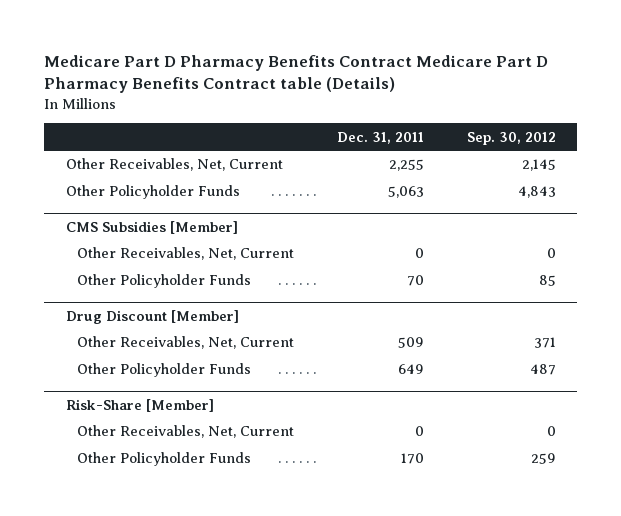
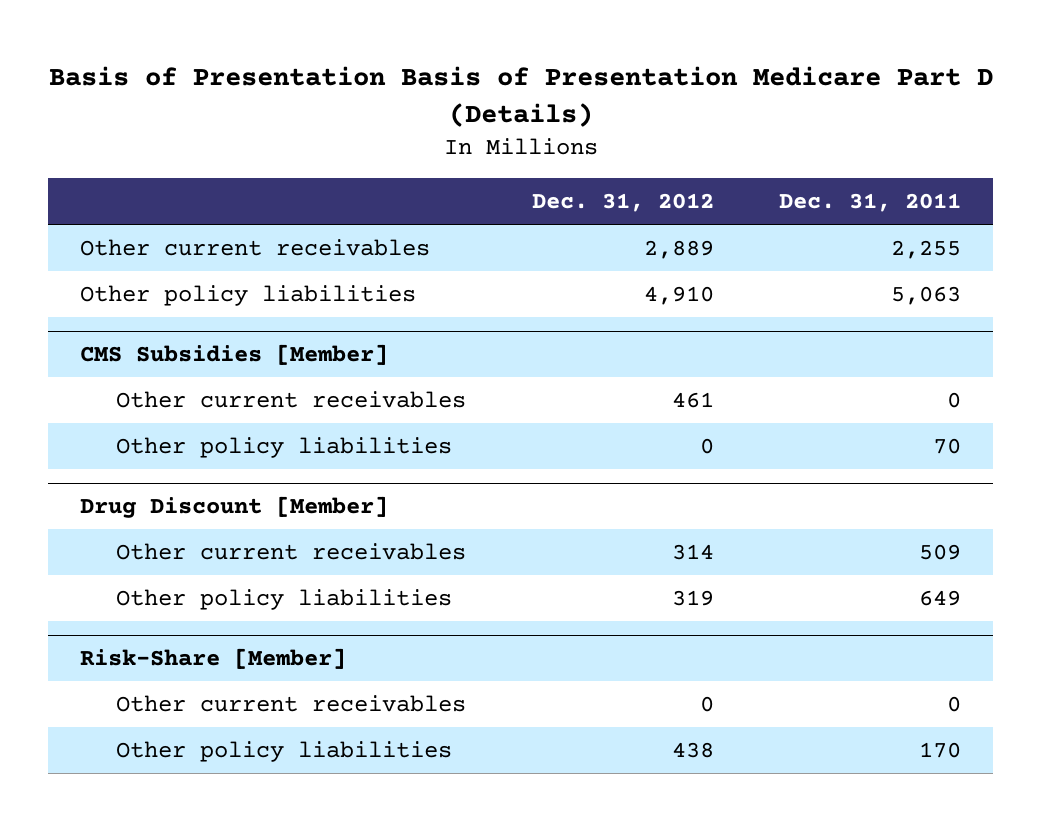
[44,54,549,94] Medicare Part D Pharmacy Benefits Contract Medicare Part D Pharmacy Benefits Contract table (Details) -> [48,66,993,128] Basis of Presentation Basis of Presentation Medicare Part D (Details)
[466,131,556,145] Sep. 30, 2012 -> none
none -> [531,193,714,213] Dec. 31, 2012
[65,158,283,172] Other Receivables, Net, Current -> [80,238,431,256] Other current receivables
[65,185,240,200] Other Policyholder Funds -> [80,284,417,306] Other policy liabilities
[77,247,295,261] Other Receivables, Net, Current -> [116,390,467,408] Other current receivables
[77,274,252,289] Other Policyholder Funds -> [116,436,453,458] Other policy liabilities
[77,336,295,350] Other Receivables, Net, Current -> [116,542,467,560] Other current receivables
[77,363,252,378] Other Policyholder Funds -> [116,588,453,610] Other policy liabilities
[77,425,295,439] Other Receivables, Net, Current -> [116,694,467,712] Other current receivables
[77,452,252,467] Other Policyholder Funds -> [116,740,453,762] Other policy liabilities

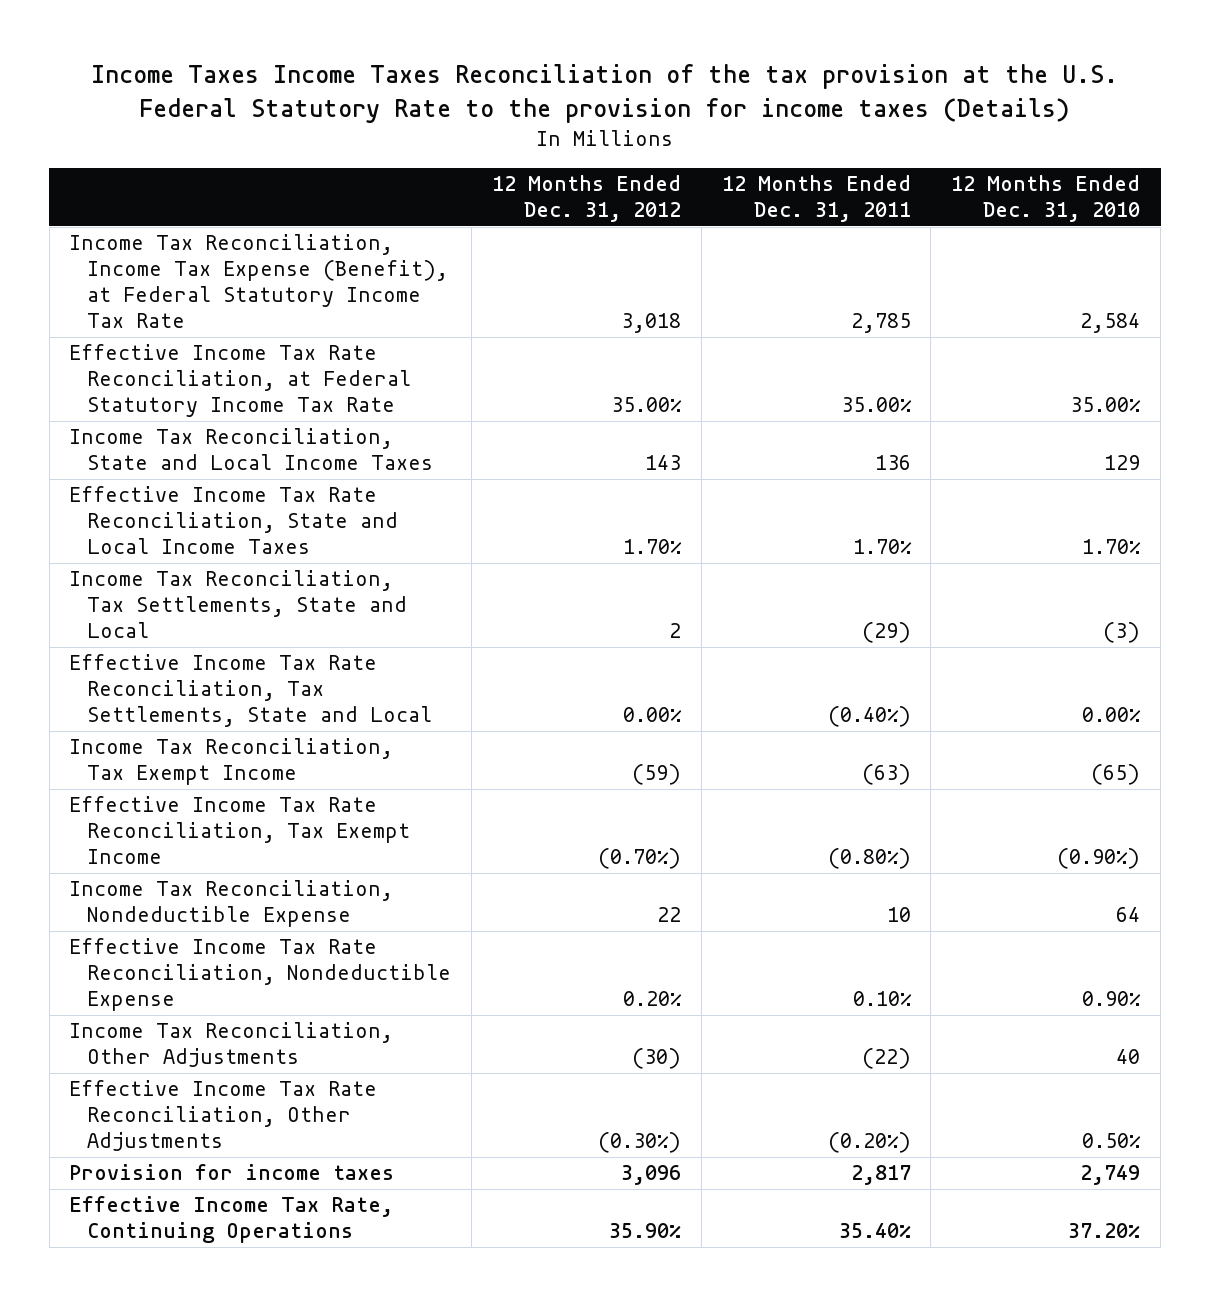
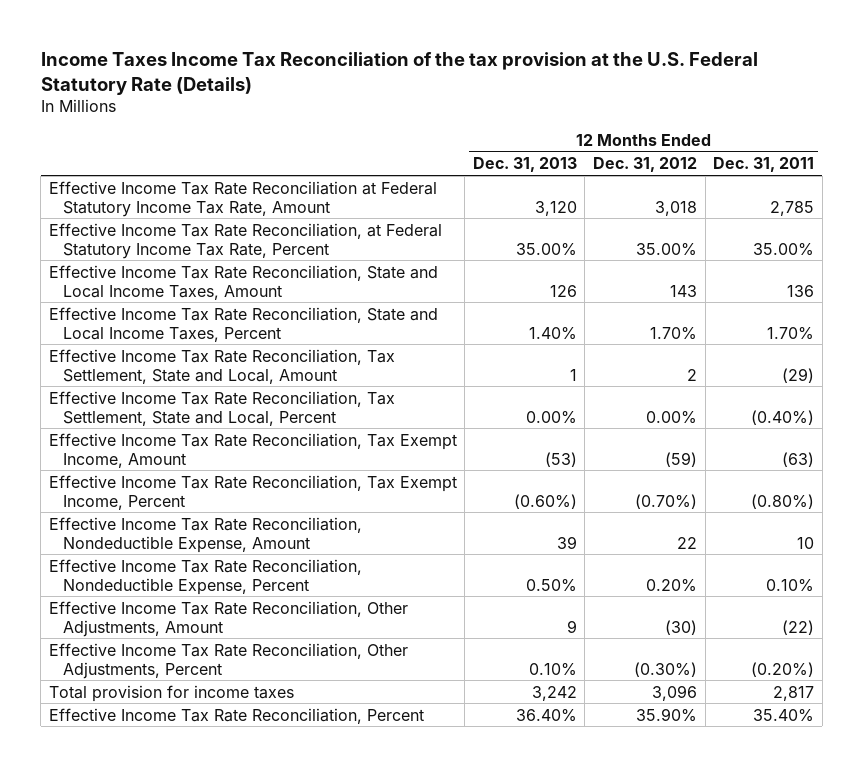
[90,63,1118,123] Income Taxes Income Taxes Reconciliation of the tax provision at the U.S. Federal Statutory Rate to the provision for income taxes (Details) -> [40,51,758,95] Income Taxes Income Tax Reconciliation of the tax provision at the U.S. Federal Statutory Rate (Details)
[951,175,1141,223] 12 Months Ended Dec. 31, 2010 -> none
none -> [472,157,577,173] Dec. 31, 2013
[69,234,449,329] Income Tax Reconciliation, Income Tax Expense (Benefit), at Federal Statutory Income Tax Rate -> [48,180,437,217] Effective Income Tax Rate Reconciliation at Federal Statutory Income Tax Rate, Amount
[69,344,412,418] Effective Income Tax Rate Reconciliation, at Federal Statutory Income Tax Rate -> [48,222,442,259] Effective Income Tax Rate Reconciliation, at Federal Statutory Income Tax Rate, Percent
[69,428,434,471] Income Tax Reconciliation, State and Local Income Taxes -> [48,264,438,300] Effective Income Tax Rate Reconciliation, State and Local Income Taxes, Amount
[69,486,399,555] Effective Income Tax Rate Reconciliation, State and Local Income Taxes -> [48,306,438,342] Effective Income Tax Rate Reconciliation, State and Local Income Taxes, Percent
[69,570,408,639] Income Tax Reconciliation, Tax Settlements, State and Local -> [48,348,395,384] Effective Income Tax Rate Reconciliation, Tax Settlement, State and Local, Amount
[69,654,433,728] Effective Income Tax Rate Reconciliation, Tax Settlements, State and Local -> [48,390,395,426] Effective Income Tax Rate Reconciliation, Tax Settlement, State and Local, Percent
[69,738,394,786] Income Tax Reconciliation, Tax Exempt Income -> [48,432,457,468] Effective Income Tax Rate Reconciliation, Tax Exempt Income, Amount
[69,796,411,865] Effective Income Tax Rate Reconciliation, Tax Exempt Income -> [48,474,457,510] Effective Income Tax Rate Reconciliation, Tax Exempt Income, Percent
[69,880,394,928] Income Tax Reconciliation, Nondeductible Expense -> [48,516,362,553] Effective Income Tax Rate Reconciliation, Nondeductible Expense, Amount
[69,938,452,1012] Effective Income Tax Rate Reconciliation, Nondeductible Expense -> [48,558,362,595] Effective Income Tax Rate Reconciliation, Nondeductible Expense, Percent
[69,1022,394,1068] Income Tax Reconciliation, Other Adjustments -> [48,600,408,637] Effective Income Tax Rate Reconciliation, Other Adjustments, Amount
[69,1080,378,1152] Effective Income Tax Rate Reconciliation, Other Adjustments -> [48,642,408,679] Effective Income Tax Rate Reconciliation, Other Adjustments, Percent
[69,1164,395,1181] Provision for income taxes -> [48,684,294,702] Total provision for income taxes
[69,1196,394,1244] Effective Income Tax Rate, Continuing Operations -> [48,707,424,724] Effective Income Tax Rate Reconciliation, Percent

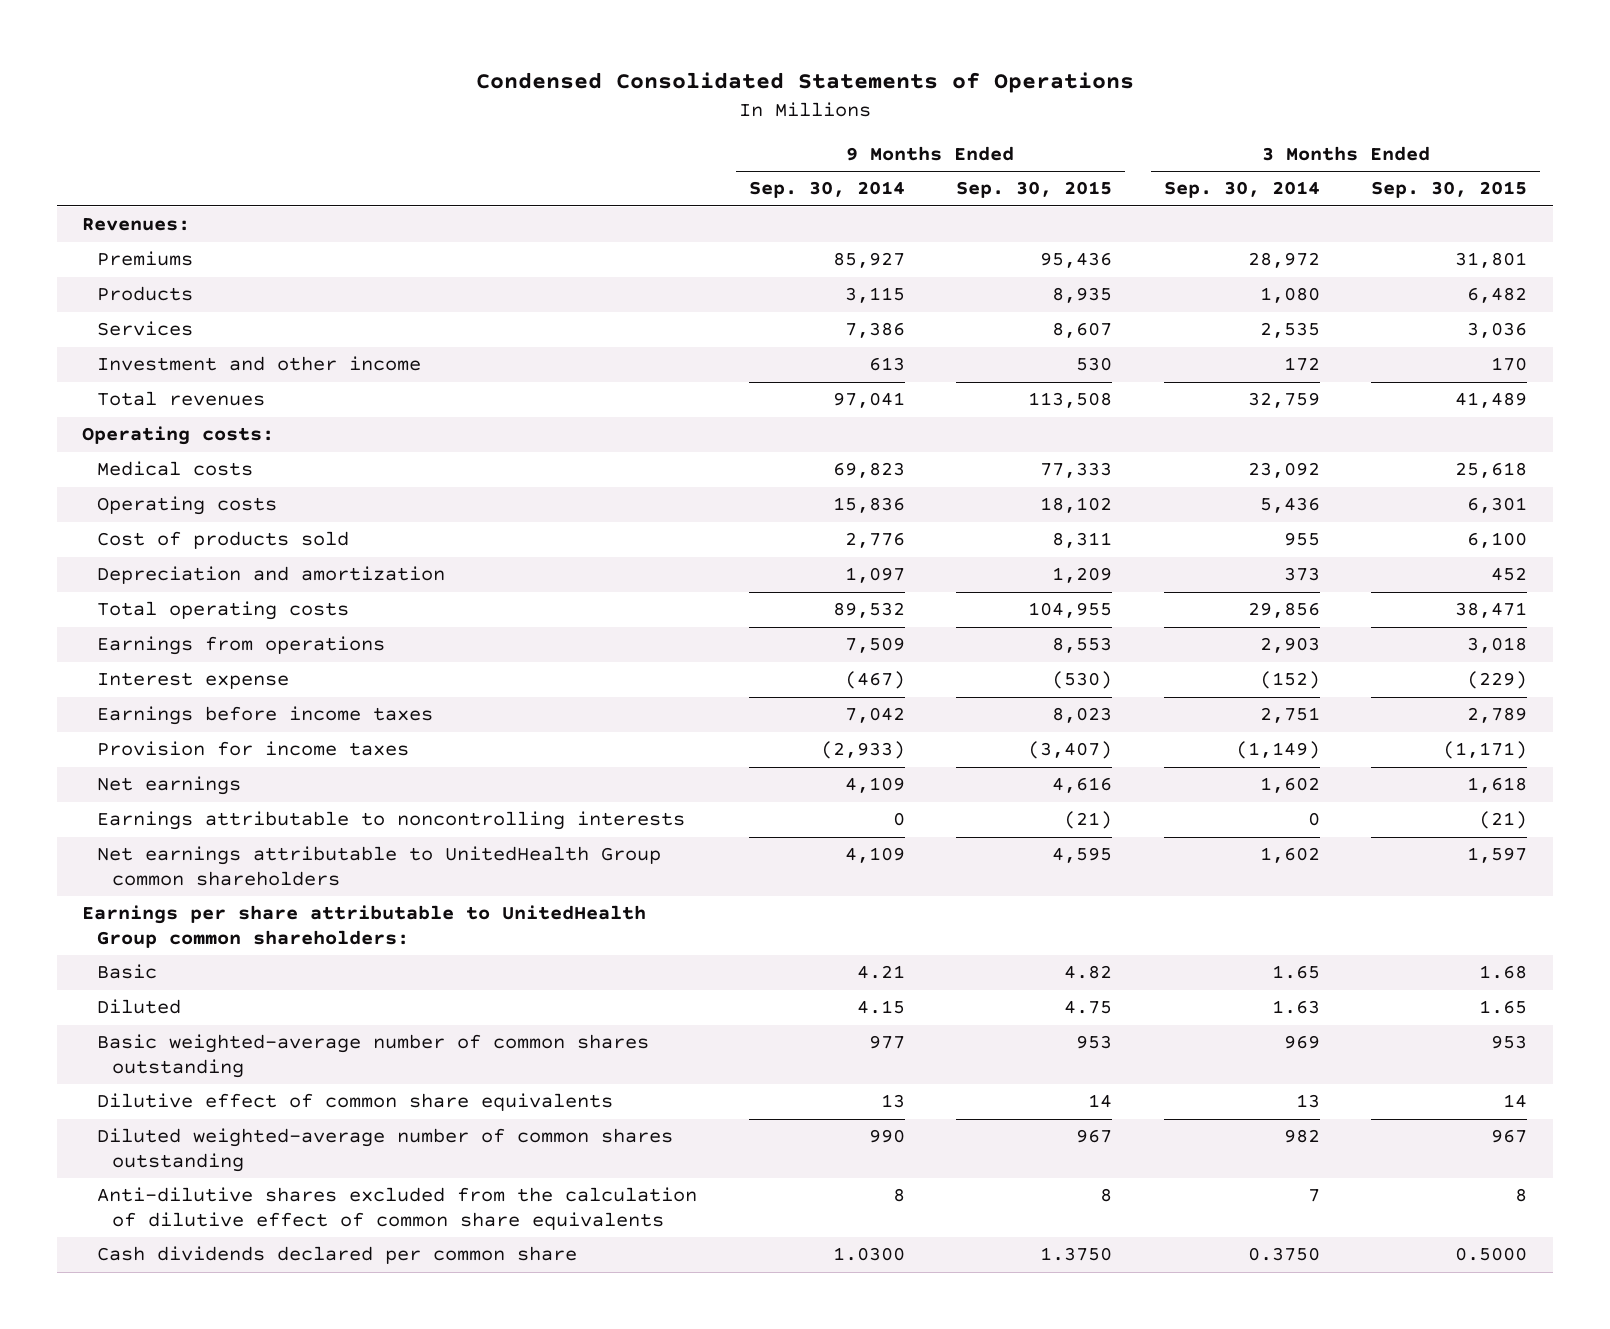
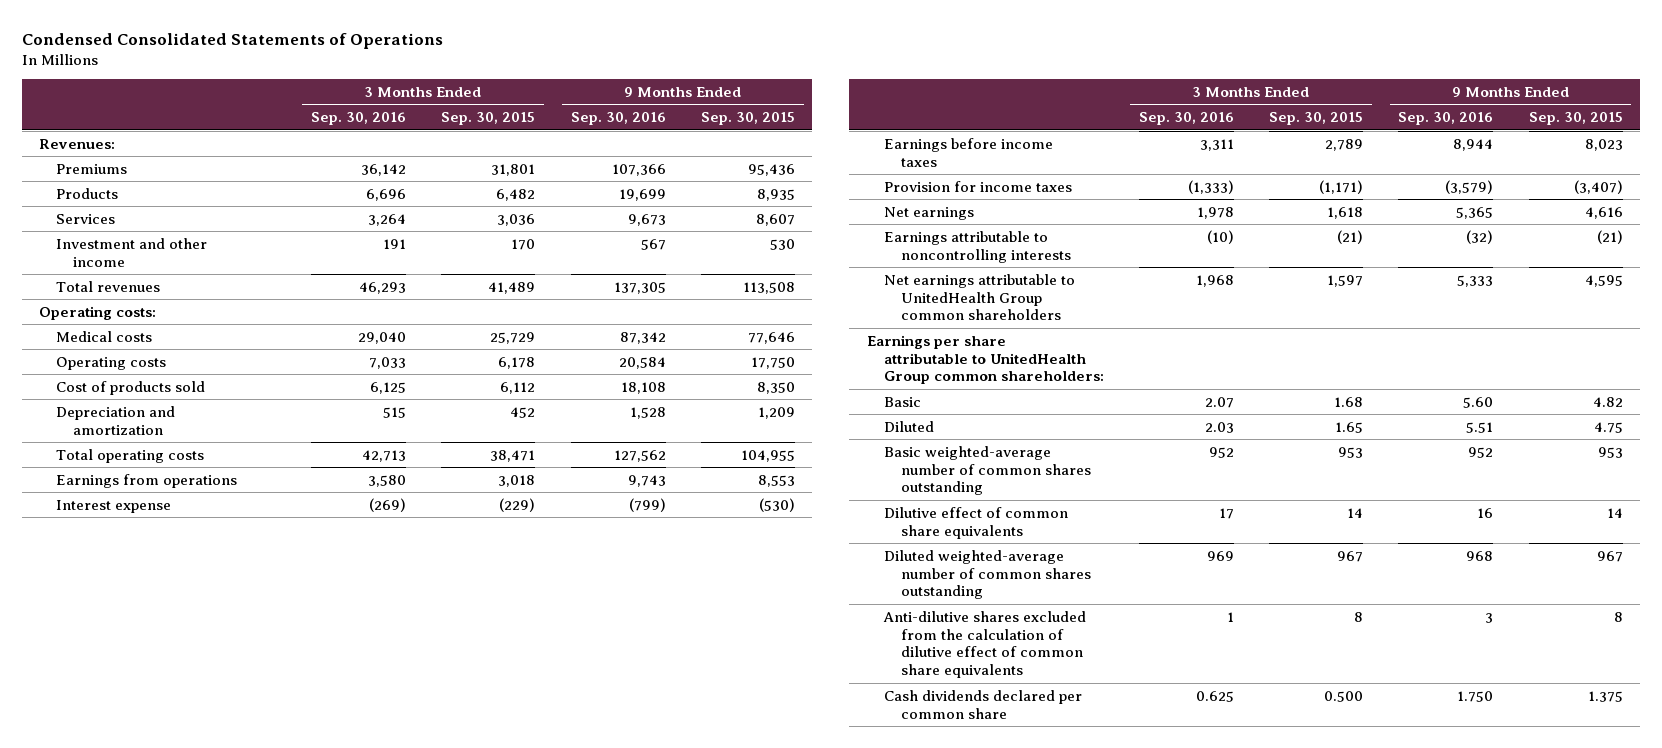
[748,181,905,199] Sep. 30, 2014 -> none
[1163,181,1320,199] Sep. 30, 2014 -> none
none -> [311,112,407,126] Sep. 30, 2016
none -> [570,112,666,126] Sep. 30, 2016
[1040,462,1113,479] 77,333 -> [747,331,795,344] 77,646
[1455,462,1528,479] 25,618 -> [490,331,536,344] 25,729
[1040,497,1113,514] 18,102 -> [750,356,795,369] 17,750
[1467,497,1528,514] 6,301 -> [498,356,536,369] 6,178
[1052,532,1113,549] 8,311 -> [756,381,795,394] 8,350
[1467,532,1528,549] 6,100 -> [500,381,536,394] 6,112
[1040,1247,1113,1262] 1.3750 -> [1587,690,1623,702] 1.375
[1455,1247,1528,1262] 0.5000 -> [1324,690,1364,702] 0.500

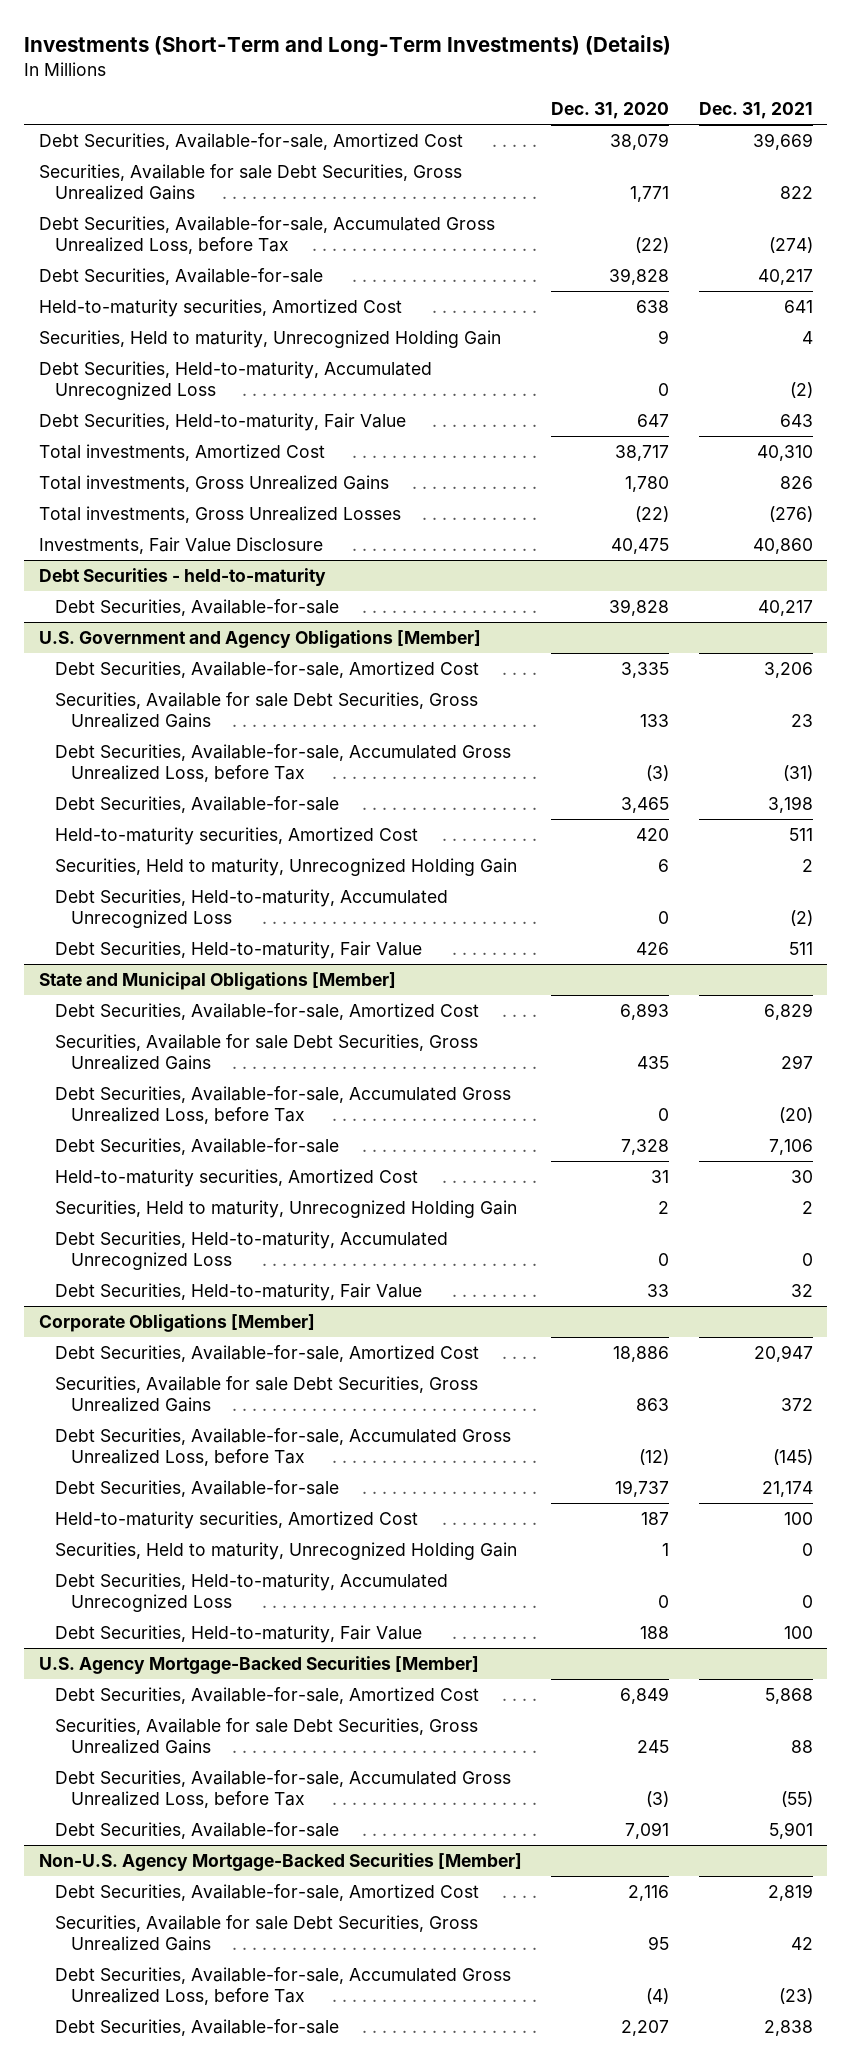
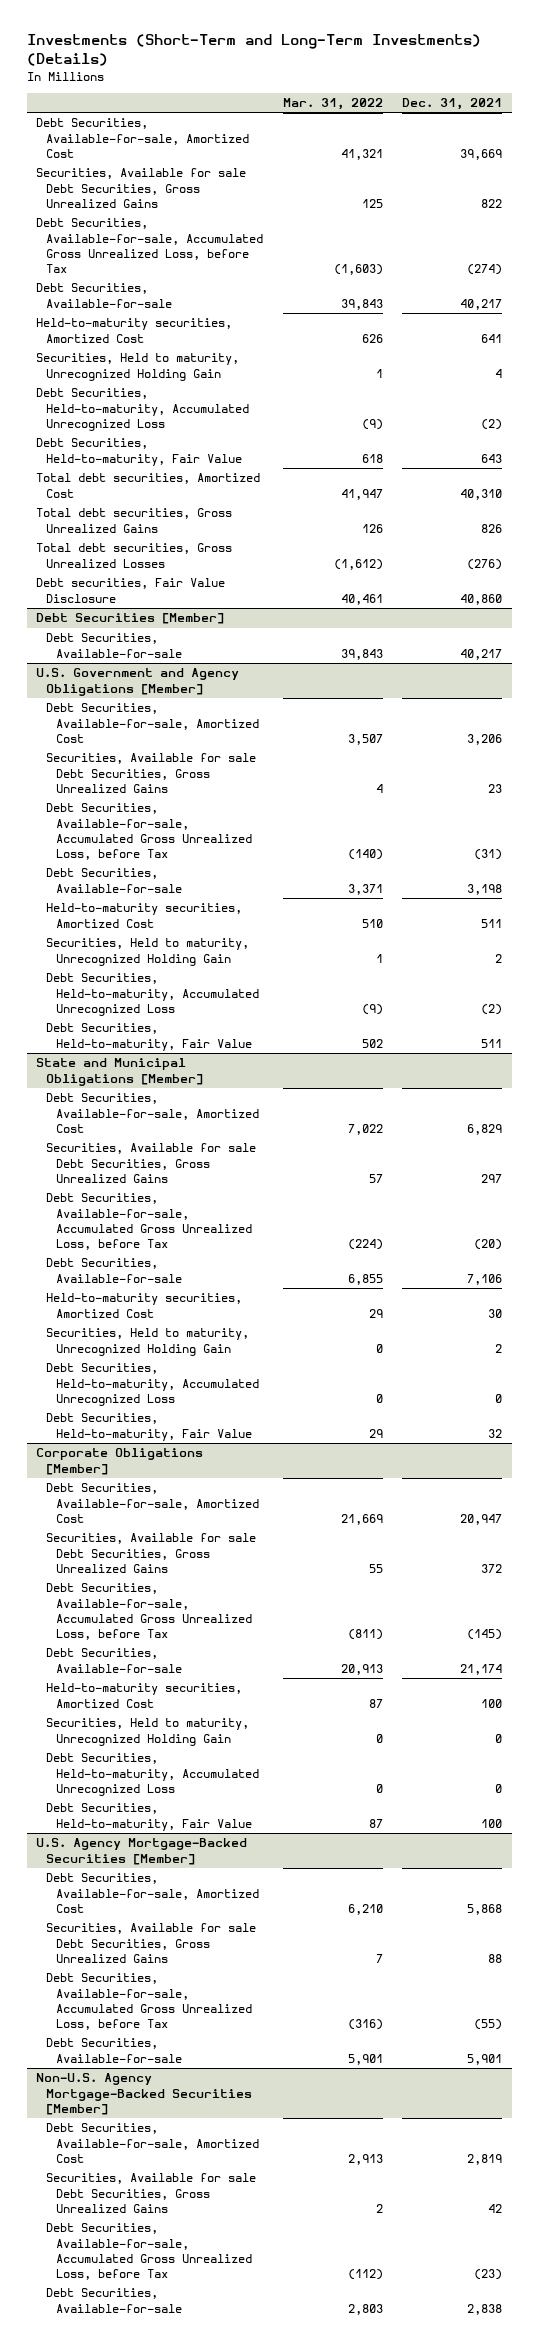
[551,102,670,120] Dec. 31, 2020 -> none
none -> [282,97,383,110] Mar. 31, 2022
[38,443,325,461] Total investments, Amortized Cost -> [36,473,261,498] Total debt securities, Amortized Cost
[38,474,389,492] Total investments, Gross Unrealized Gains -> [36,508,233,533] Total debt securities, Gross Unrealized Gains
[38,505,401,523] Total investments, Gross Unrealized Losses -> [36,543,233,568] Total debt securities, Gross Unrealized Losses
[38,536,323,554] Investments, Fair Value Disclosure -> [36,578,226,603] Debt securities, Fair Value Disclosure
[38,567,326,586] Debt Securities - held-to-maturity -> [36,613,225,625] Debt Securities [Member]

